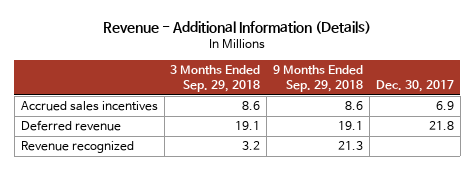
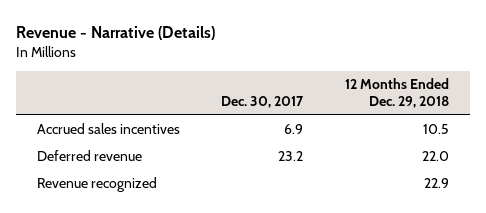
[103,21,372,35] Revenue - Additional Information (Details) -> [16,25,216,40] Revenue - Narrative (Details)
[170,64,261,92] 3 Months Ended Sep. 29, 2018 -> none
[273,64,364,92] 9 Months Ended Sep. 29, 2018 -> none
none -> [345,78,450,109] 12 Months Ended Dec. 29, 2018
[428,121,454,131] 21.8 -> [278,151,304,162] 23.2

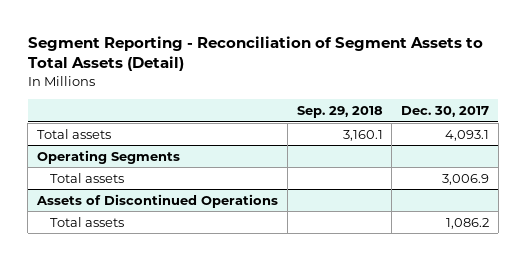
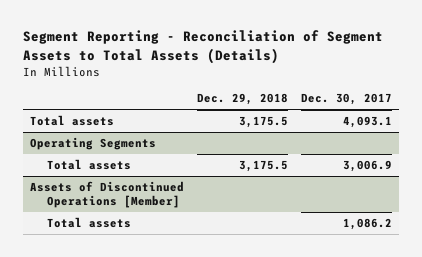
[27,36,483,72] Segment Reporting - Reconciliation of Segment Assets to Total Assets (Detail) -> [23,30,384,64] Segment Reporting - Reconciliation of Segment Assets to Total Assets (Details)
[296,105,383,118] Sep. 29, 2018 -> none
none -> [197,93,289,106] Dec. 29, 2018
[36,193,279,208] Assets of Discontinued Operations -> [29,181,184,209] Assets of Discontinued Operations [Member]

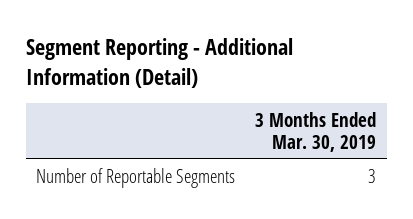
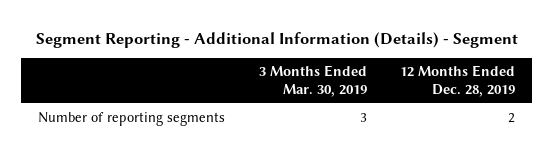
[25,38,293,88] Segment Reporting - Additional Information (Detail) -> [35,31,518,48] Segment Reporting - Additional Information (Details) - Segment
none -> [400,65,516,97] 12 Months Ended Dec. 28, 2019
[36,168,236,189] Number of Reportable Segments -> [38,112,226,127] Number of reporting segments

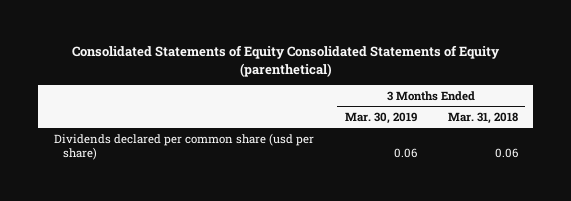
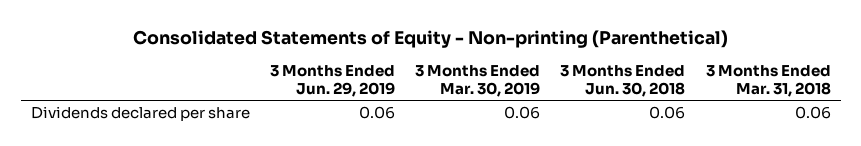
[71,44,500,77] Consolidated Statements of Equity Consolidated Statements of Equity (parenthetical) -> [132,29,728,48] Consolidated Statements of Equity - Non-printing (Parenthetical)
none -> [269,65,395,97] 3 Months Ended Jun. 29, 2019
none -> [560,65,686,97] 3 Months Ended Jun. 30, 2018
[53,132,314,160] Dividends declared per common share (usd per share) -> [30,106,250,122] Dividends declared per share

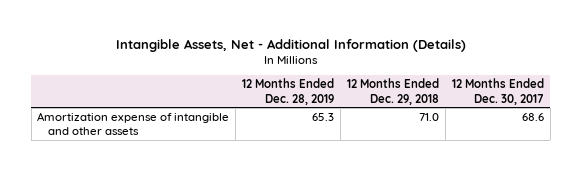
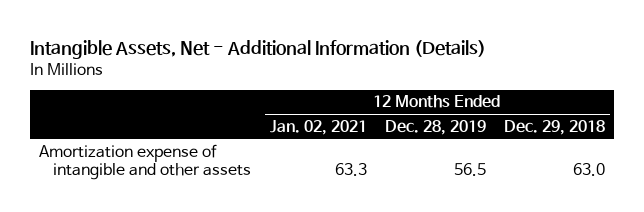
[451,78,544,105] 12 Months Ended Dec. 30, 2017 -> none
none -> [269,119,367,135] Jan. 02, 2021
[312,112,335,121] 65.3 -> [453,163,486,177] 56.5
[418,112,439,121] 71.0 -> [573,163,606,177] 63.0

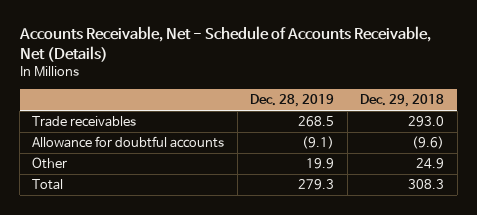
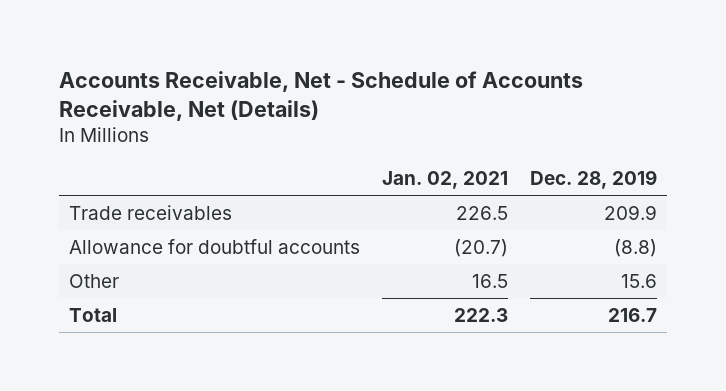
[360,94,445,108] Dec. 29, 2018 -> none
none -> [382,171,509,190] Jan. 02, 2021
[298,116,335,128] 268.5 -> [603,204,657,220] 209.9
[302,136,335,150] (9.1) -> [613,238,657,257] (8.8)
[306,158,335,170] 19.9 -> [620,273,657,288] 15.6
[298,179,335,191] 279.3 -> [607,307,657,322] 216.7

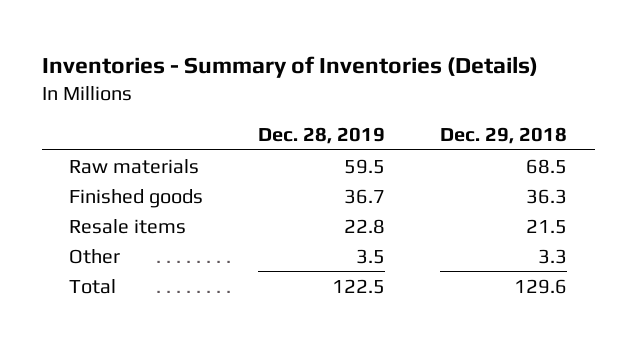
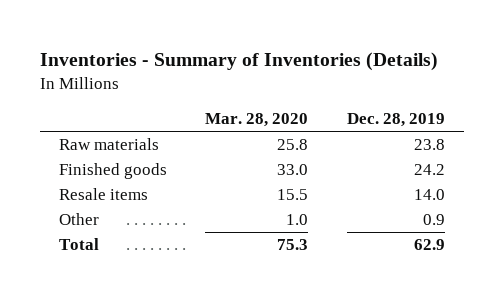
[440,127,568,145] Dec. 29, 2018 -> none
none -> [205,113,309,128] Mar. 28, 2020
[344,158,386,174] 59.5 -> [413,138,445,150] 23.8
[344,188,386,204] 36.7 -> [413,163,445,175] 24.2
[344,218,386,234] 22.8 -> [413,188,445,200] 14.0
[356,248,386,264] 3.5 -> [422,213,445,225] 0.9
[332,278,386,294] 122.5 -> [413,238,445,250] 62.9

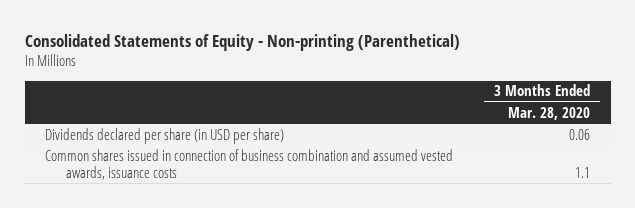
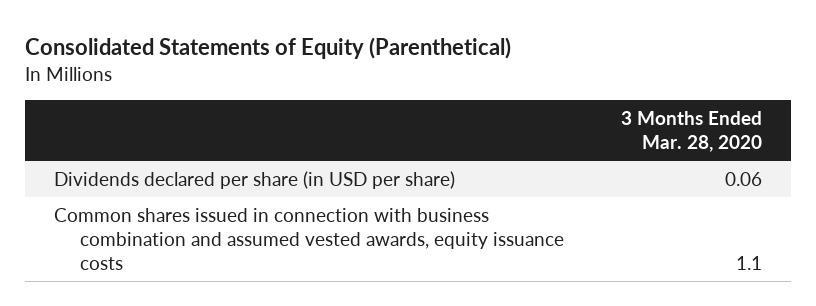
[24,33,460,51] Consolidated Statements of Equity - Non-printing (Parenthetical) -> [25,37,512,60] Consolidated Statements of Equity (Parenthetical)
[45,148,454,180] Common shares issued in connection of business combination and assumed vested awards, issuance costs -> [54,207,564,270] Common shares issued in connection with business combination and assumed vested awards, equity issuance costs

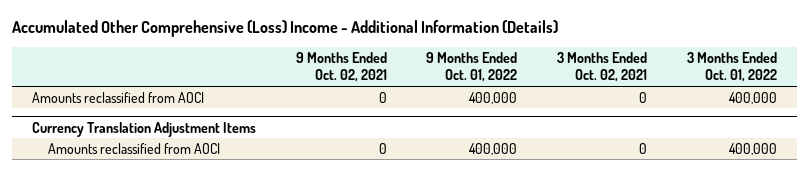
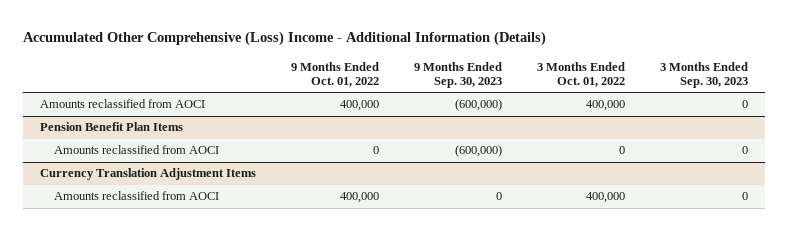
[295,51,387,83] 9 Months Ended Oct. 02, 2021 -> none
[556,51,647,83] 3 Months Ended Oct. 02, 2021 -> none
none -> [414,61,503,89] 9 Months Ended Sep. 30, 2023
none -> [659,61,748,89] 3 Months Ended Sep. 30, 2023
none -> [40,122,184,132] Pension Benefit Plan Items
none -> [54,145,220,155] Amounts reclassified from AOCI

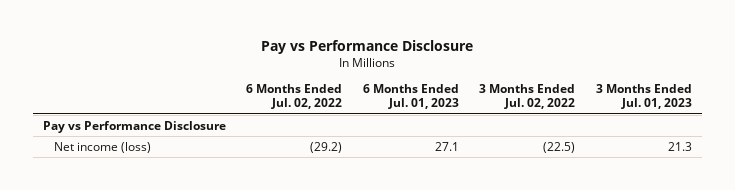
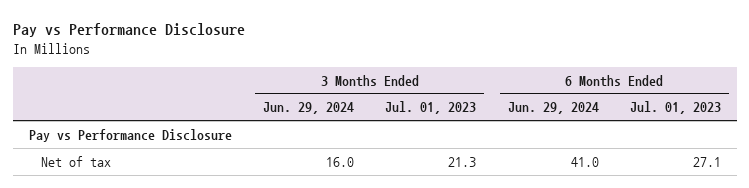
[246,83,343,110] 6 Months Ended Jul. 02, 2022 -> none
[479,83,576,110] 3 Months Ended Jul. 02, 2022 -> none
none -> [262,102,354,115] Jun. 29, 2024
none -> [507,102,599,115] Jun. 29, 2024
[53,141,151,153] Net income (loss) -> [40,155,111,167] Net of tax

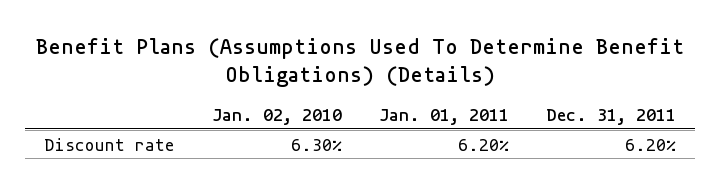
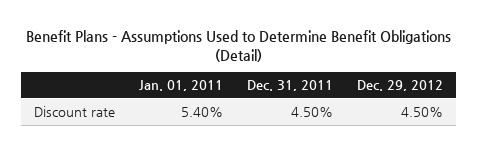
[36,37,685,88] Benefit Plans (Assumptions Used To Determine Benefit Obligations) (Details) -> [25,29,451,62] Benefit Plans - Assumptions Used to Determine Benefit Obligations (Detail)
[212,108,343,125] Jan. 02, 2010 -> none
none -> [357,80,444,92] Dec. 29, 2012
[458,138,510,151] 6.20% -> [180,107,223,118] 5.40%
[625,138,677,151] 6.20% -> [291,107,334,118] 4.50%

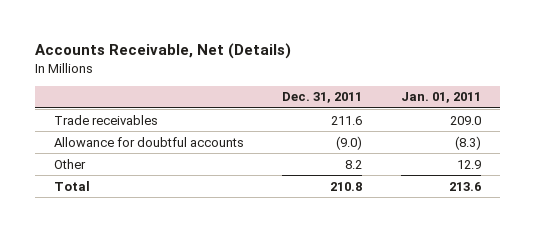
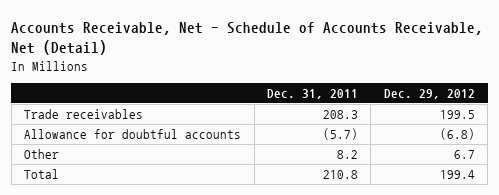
[34,42,291,59] Accounts Receivable, Net (Details) -> [11,21,484,56] Accounts Receivable, Net - Schedule of Accounts Receivable, Net (Detail)
[400,92,481,104] Jan. 01, 2011 -> none
none -> [383,89,475,100] Dec. 29, 2012
[331,115,363,125] 211.6 -> [323,110,359,120] 208.3
[336,135,363,150] (9.0) -> [323,128,359,141] (5.7)

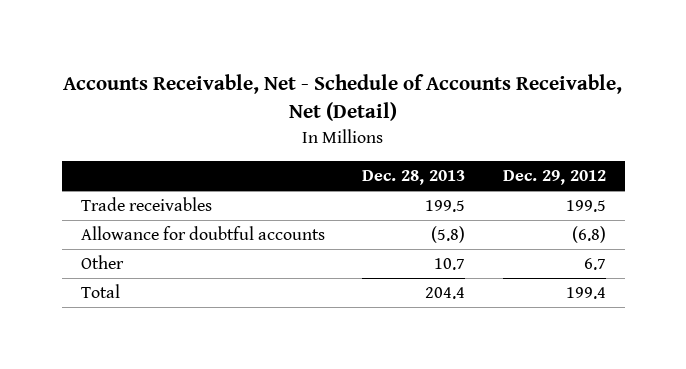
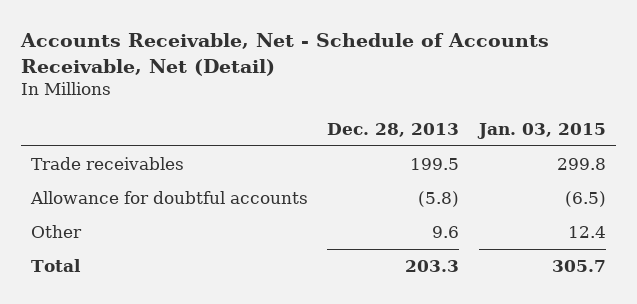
[502,170,606,186] Dec. 29, 2012 -> none
none -> [477,122,607,139] Jan. 03, 2015
[434,258,466,271] 10.7 -> [432,226,460,239] 9.6
[425,287,466,300] 204.4 -> [405,260,460,273] 203.3

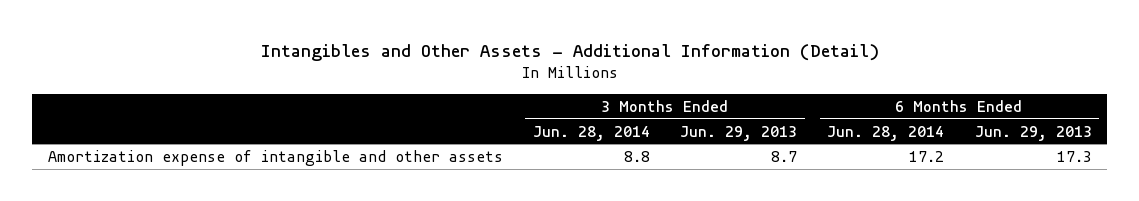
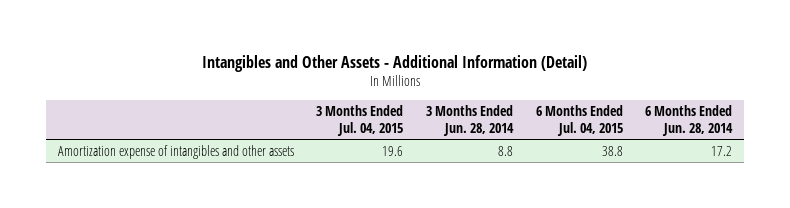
[680,125,798,141] Jun. 29, 2013 -> none
[974,125,1092,141] Jun. 29, 2013 -> none
none -> [316,105,404,136] 3 Months Ended Jul. 04, 2015
none -> [535,105,623,136] 6 Months Ended Jul. 04, 2015
[47,149,503,166] Amortization expense of intangible and other assets -> [57,144,294,159] Amortization expense of intangibles and other assets

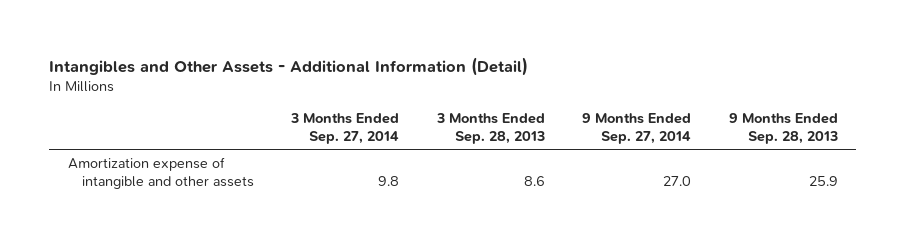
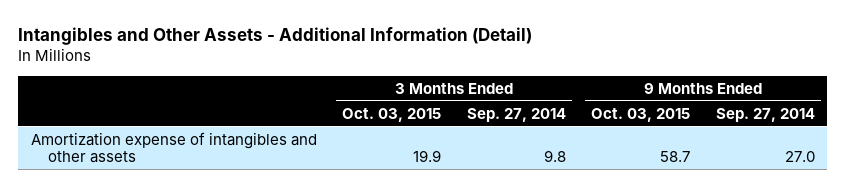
[435,112,545,145] 3 Months Ended Sep. 28, 2013 -> none
[728,112,838,145] 9 Months Ended Sep. 28, 2013 -> none
none -> [342,107,442,122] Oct. 03, 2015
none -> [591,107,691,122] Oct. 03, 2015
[68,156,254,190] Amortization expense of intangible and other assets -> [30,131,317,164] Amortization expense of intangibles and other assets

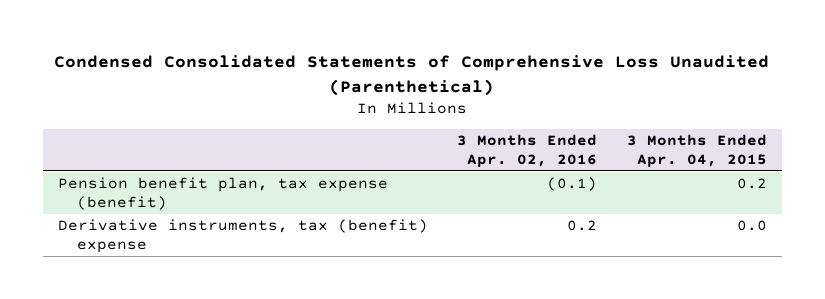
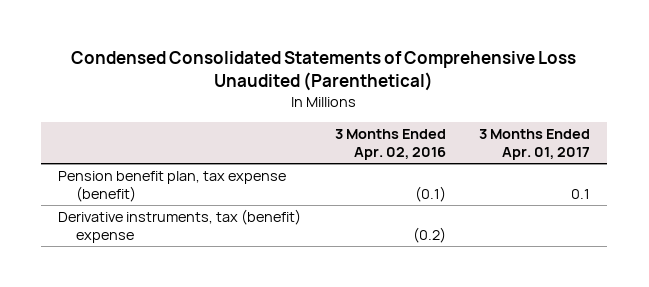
[627,134,768,169] 3 Months Ended Apr. 04, 2015 -> none
none -> [479,128,591,160] 3 Months Ended Apr. 01, 2017
[567,220,598,232] 0.2 -> [412,226,446,243] (0.2)

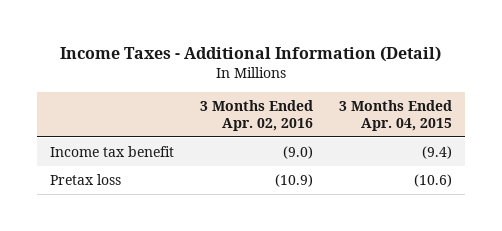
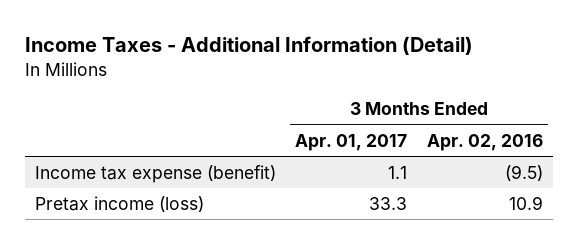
[339,99,453,131] 3 Months Ended Apr. 04, 2015 -> none
none -> [295,133,408,151] Apr. 01, 2017
[49,146,174,158] Income tax benefit -> [34,165,276,184] Income tax expense (benefit)
[282,146,313,160] (9.0) -> [504,165,543,182] (9.5)
[49,174,121,186] Pretax loss -> [34,196,204,213] Pretax income (loss)
[274,174,313,188] (10.9) -> [508,196,543,211] 10.9

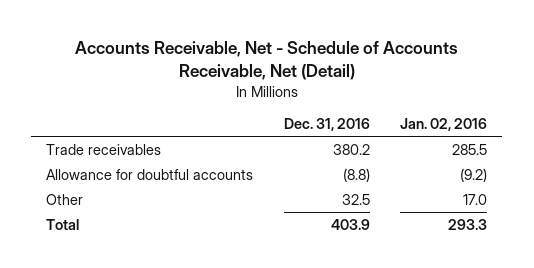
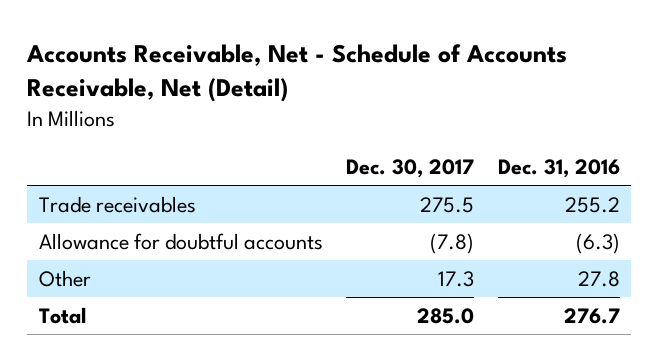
[400,118,488,132] Jan. 02, 2016 -> none
none -> [346,159,475,179] Dec. 30, 2017
[332,143,370,155] 380.2 -> [564,196,620,213] 255.2
[342,167,370,182] (8.8) -> [575,232,620,254] (6.3)
[341,193,370,205] 32.5 -> [577,270,620,287] 27.8
[330,218,370,230] 403.9 -> [563,307,620,324] 276.7

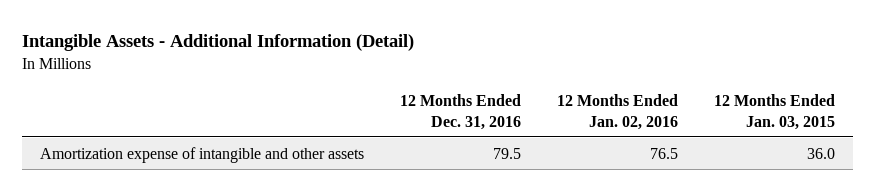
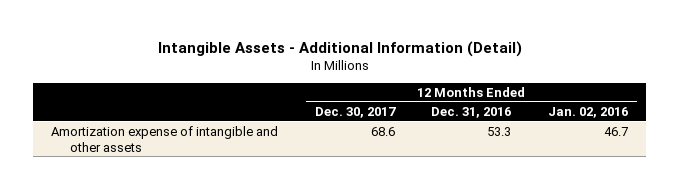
[714,93,836,130] 12 Months Ended Jan. 03, 2015 -> none
none -> [314,106,396,118] Dec. 30, 2017
[493,147,522,159] 79.5 -> [487,126,512,136] 53.3
[650,147,679,159] 76.5 -> [603,126,628,136] 46.7

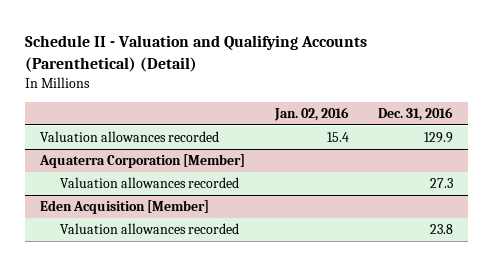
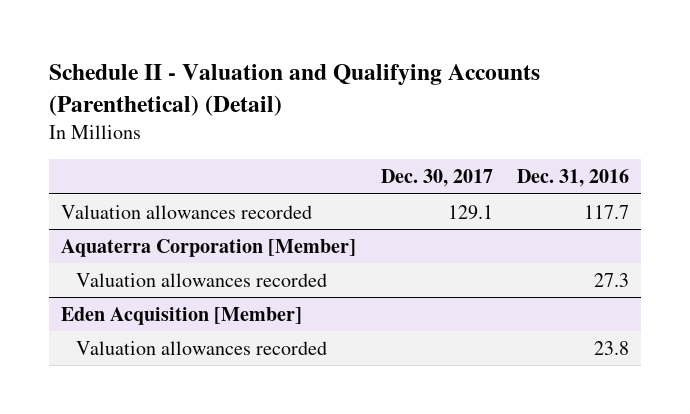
[273,107,349,122] Jan. 02, 2016 -> none
none -> [380,169,493,188] Dec. 30, 2017
[424,132,454,144] 129.9 -> [584,204,630,219] 117.7

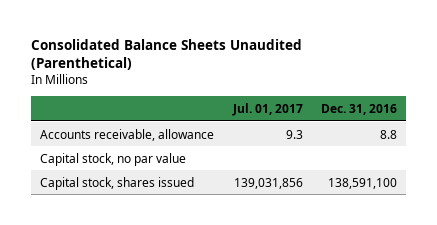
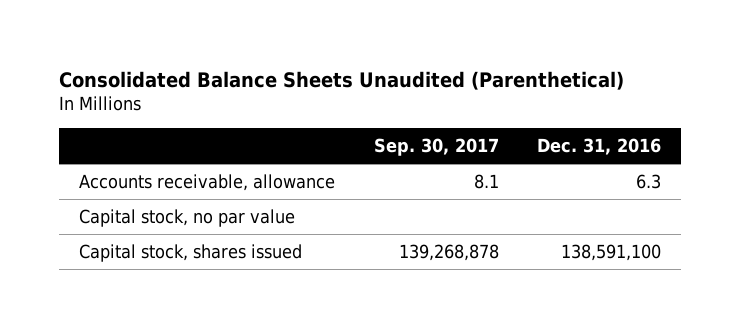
[231,102,303,116] Jul. 01, 2017 -> none
none -> [373,137,499,156] Sep. 30, 2017
[379,129,397,139] 8.8 -> [636,173,662,189] 6.3

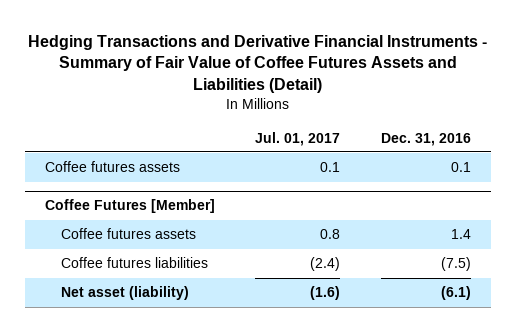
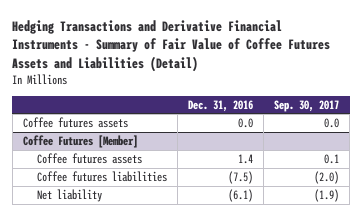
[255,131,341,146] Jul. 01, 2017 -> none
none -> [274,99,340,112] Sep. 30, 2017
[450,162,471,173] 0.1 -> [238,118,254,129] 0.0
[60,286,189,301] Net asset (liability) -> [37,189,103,203] Net liability

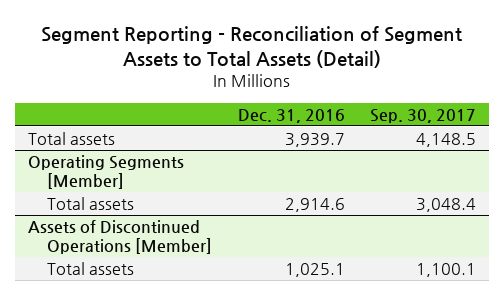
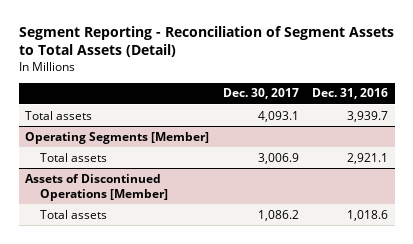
[370,108,477,123] Sep. 30, 2017 -> none
none -> [222,88,299,100] Dec. 30, 2017
[284,198,345,213] 2,914.6 -> [346,152,388,164] 2,921.1
[284,263,345,278] 1,025.1 -> [346,209,388,221] 1,018.6

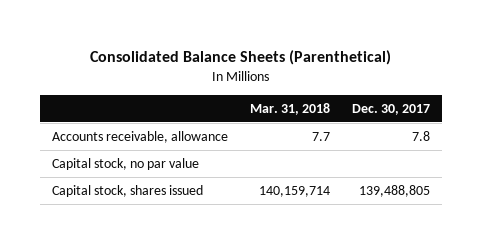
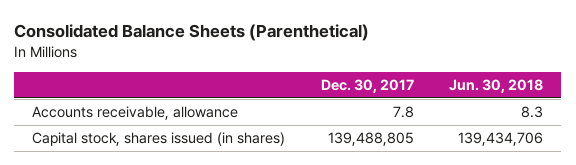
[249,102,330,115] Mar. 31, 2018 -> none
none -> [449,78,544,93] Jun. 30, 2018
[51,158,199,171] Capital stock, no par value -> none
[51,185,203,198] Capital stock, shares issued -> [32,132,286,147] Capital stock, shares issued (in shares)

